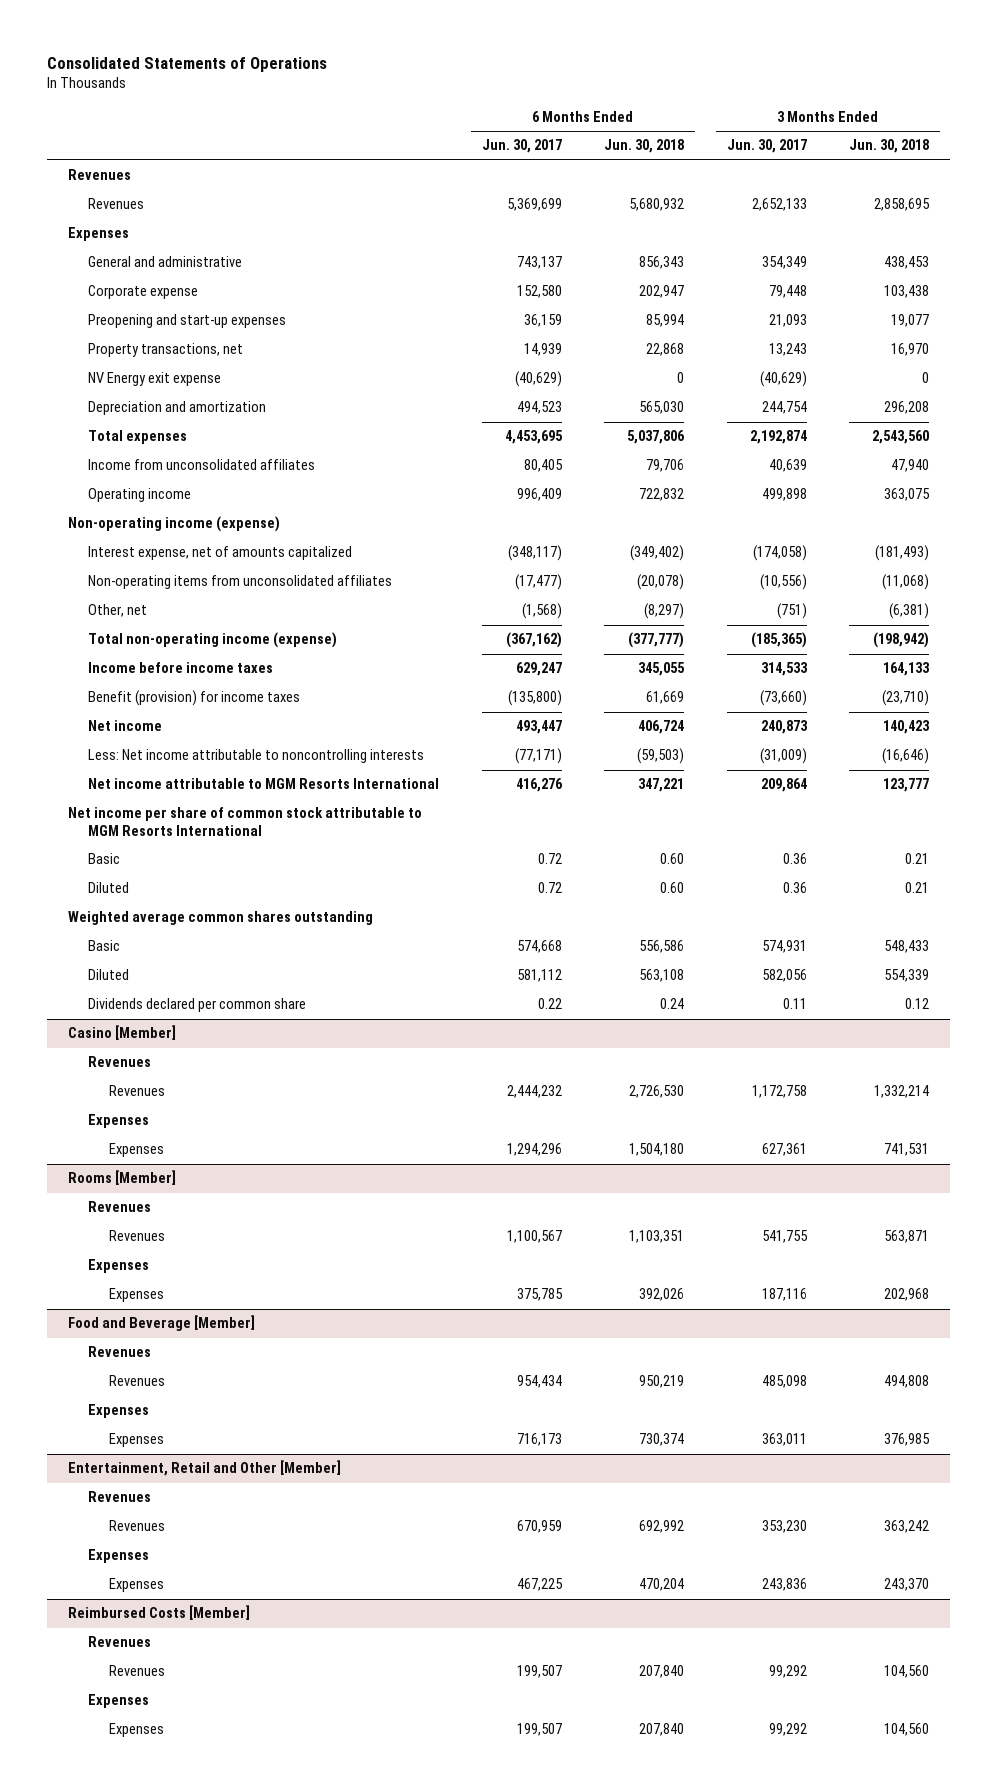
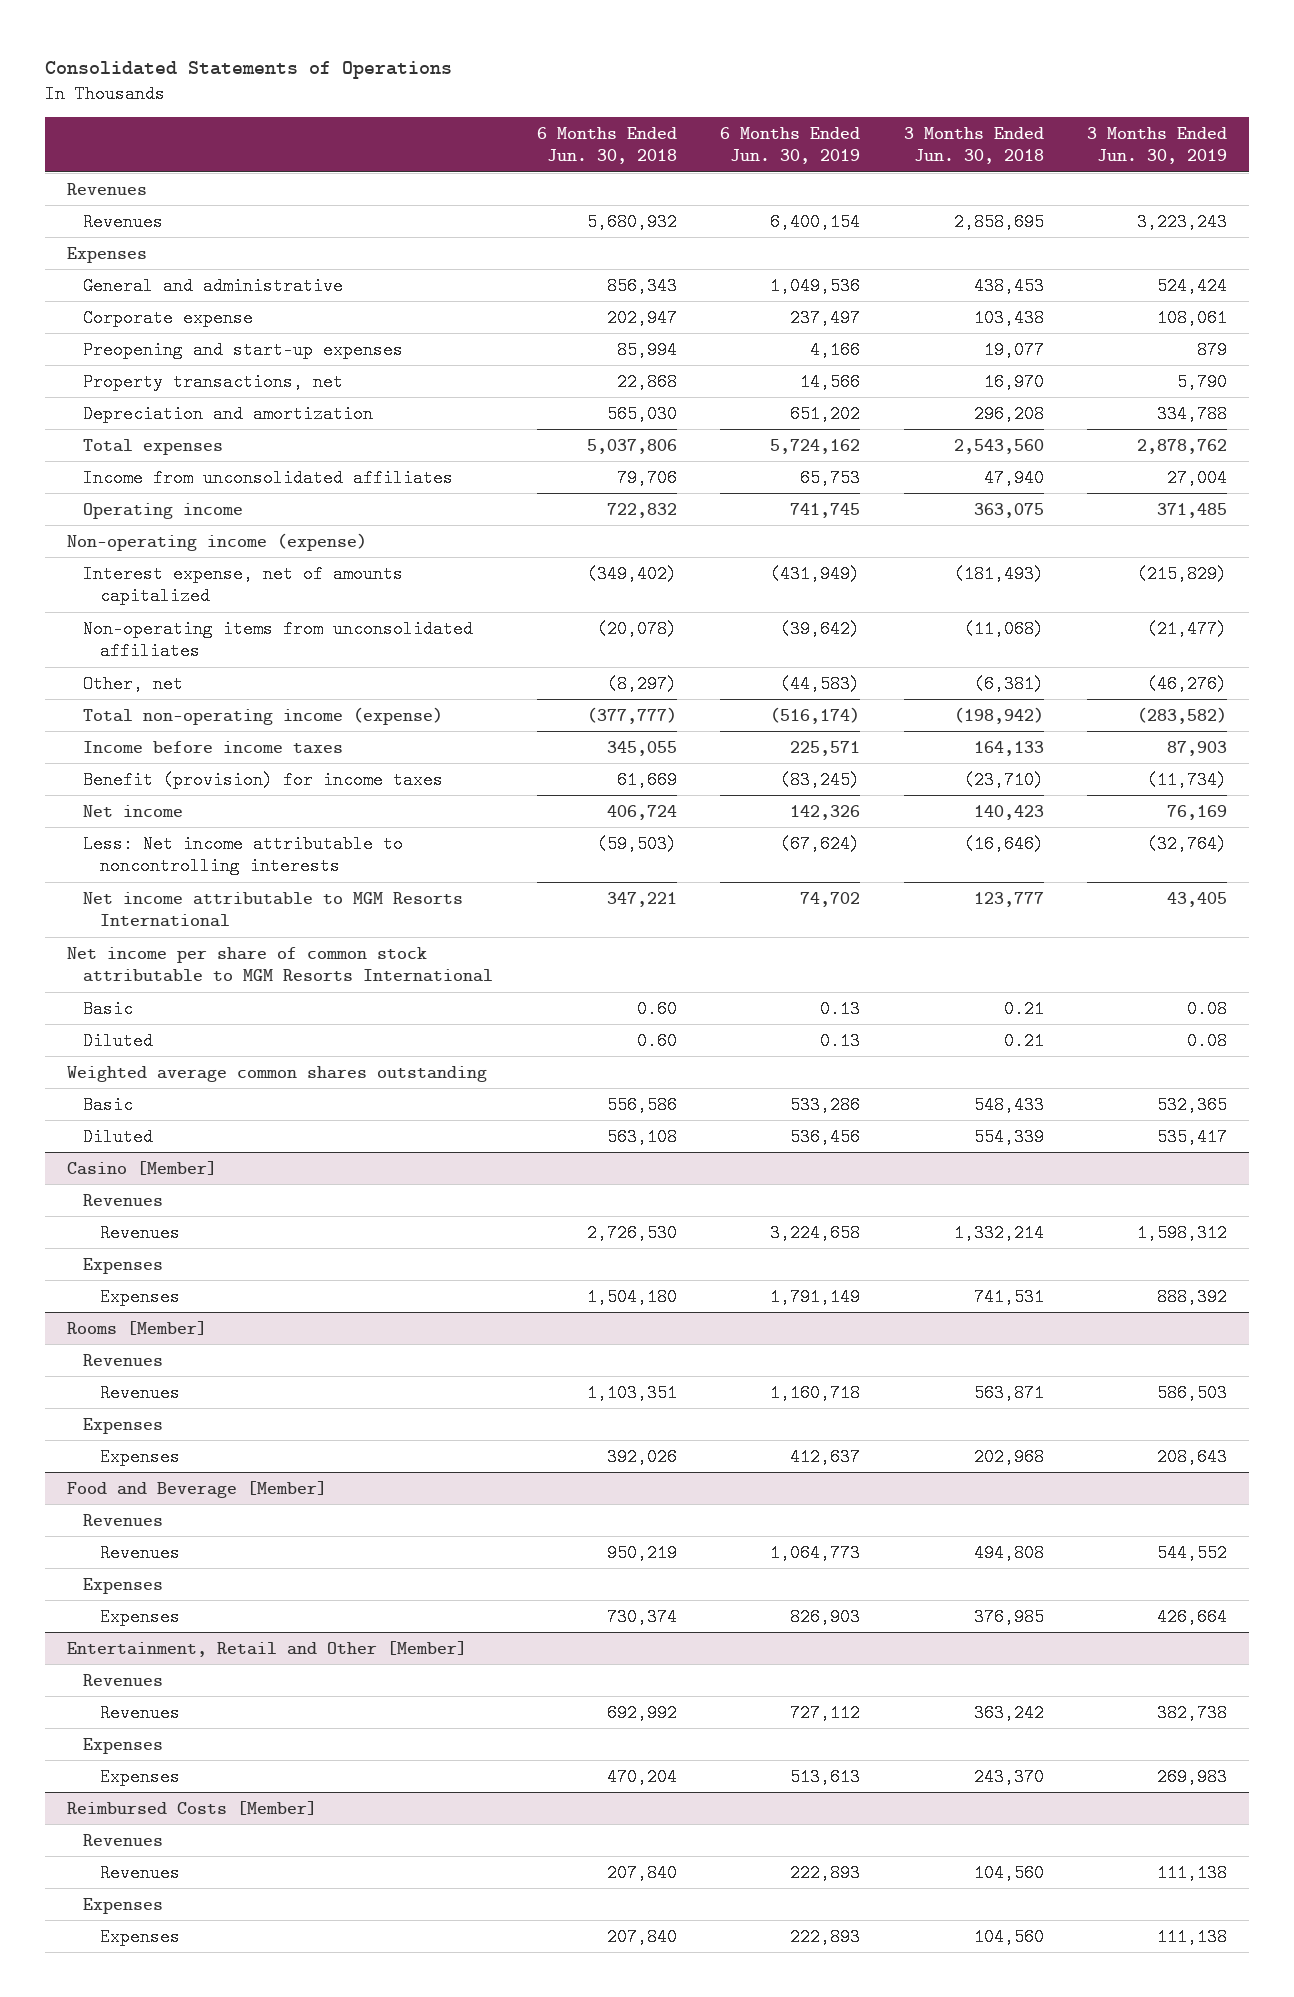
[481,139,562,154] Jun. 30, 2017 -> none
[726,139,807,154] Jun. 30, 2017 -> none
none -> [720,126,861,165] 6 Months Ended Jun. 30, 2019
none -> [1087,126,1228,165] 3 Months Ended Jun. 30, 2019
[88,372,222,387] NV Energy exit expense -> none
[88,998,307,1013] Dividends declared per common share -> none

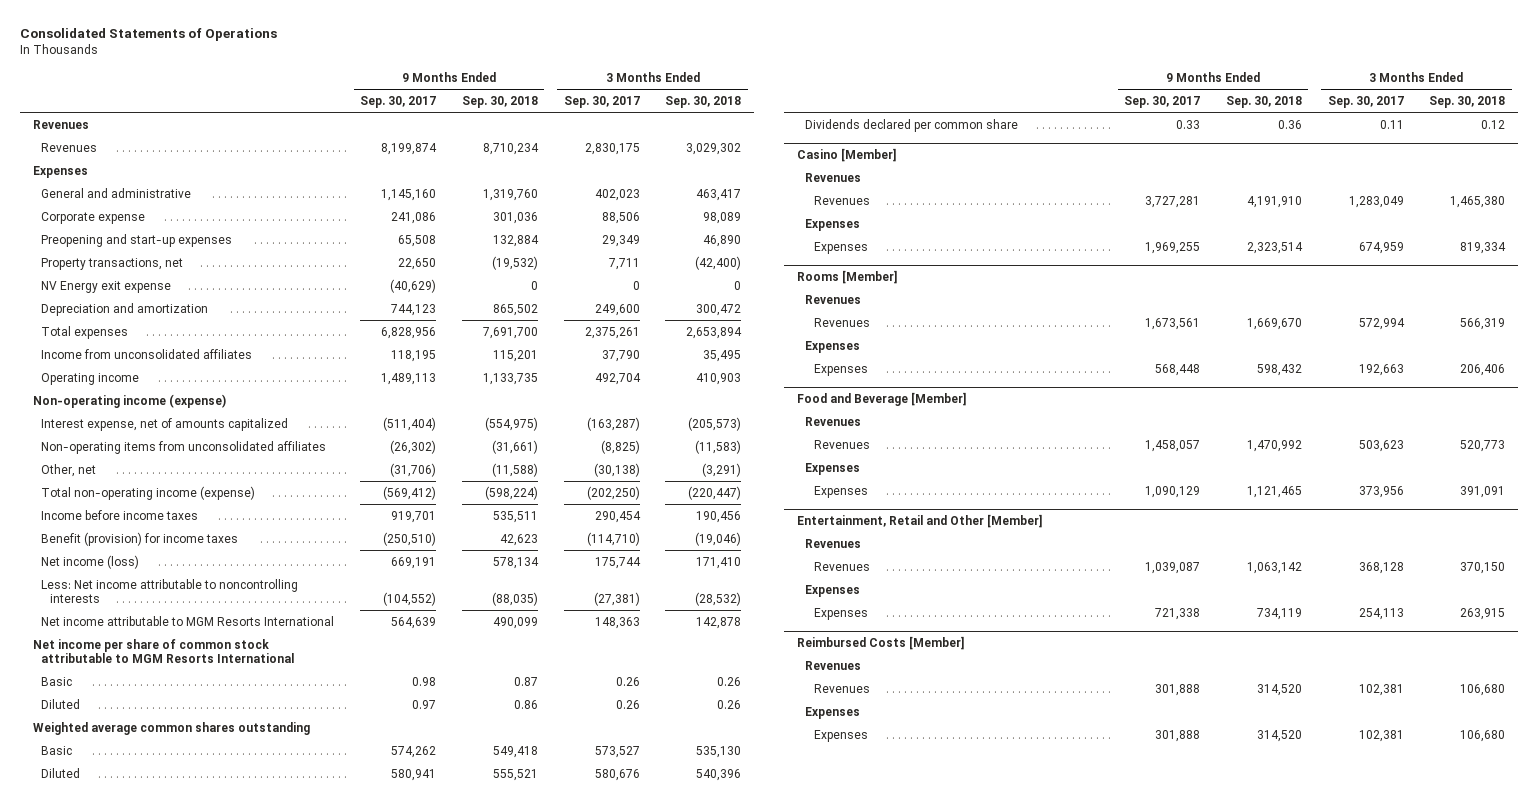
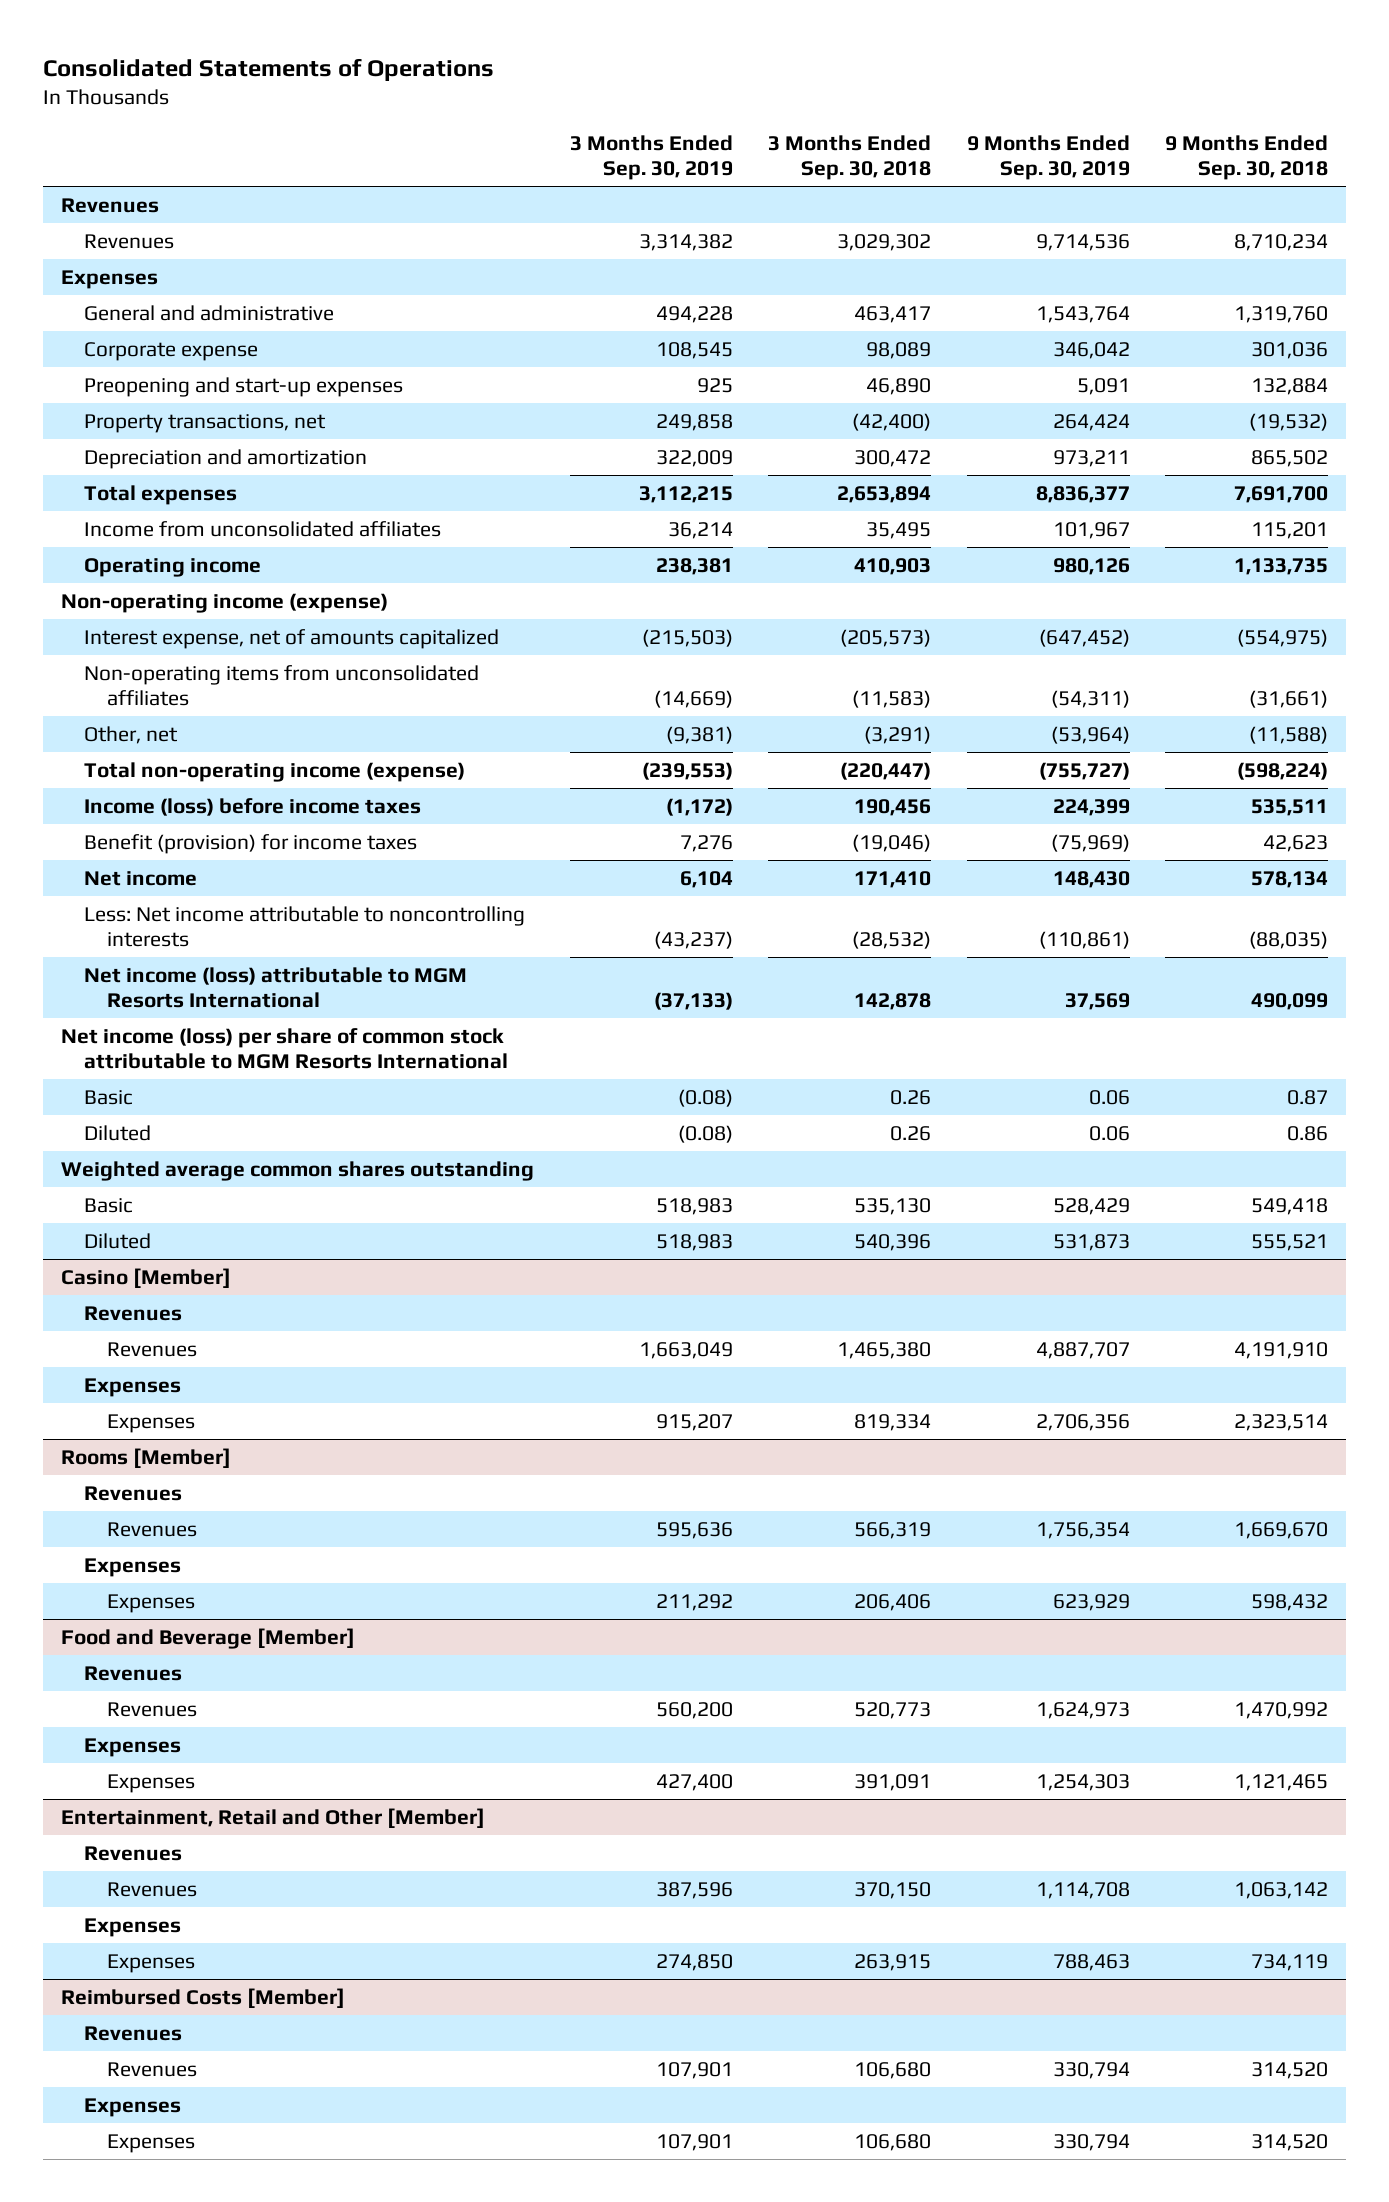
[360,95,437,108] Sep. 30, 2017 -> none
[563,95,640,108] Sep. 30, 2017 -> none
none -> [569,135,733,180] 3 Months Ended Sep. 30, 2019
none -> [966,135,1130,180] 9 Months Ended Sep. 30, 2019
[41,280,172,293] NV Energy exit expense -> none
[41,509,199,520] Income before income taxes -> [84,797,422,816] Income (loss) before income taxes
[41,554,140,569] Net income (loss) -> [84,870,198,886] Net income
[41,615,335,626] Net income attributable to MGM Resorts International -> [84,966,468,1008] Net income (loss) attributable to MGM Resorts International
[32,638,295,664] Net income per share of common stock attributable to MGM Resorts International -> [60,1027,509,1069] Net income (loss) per share of common stock attributable to MGM Resorts International
[805,118,1019,132] Dividends declared per common share -> none

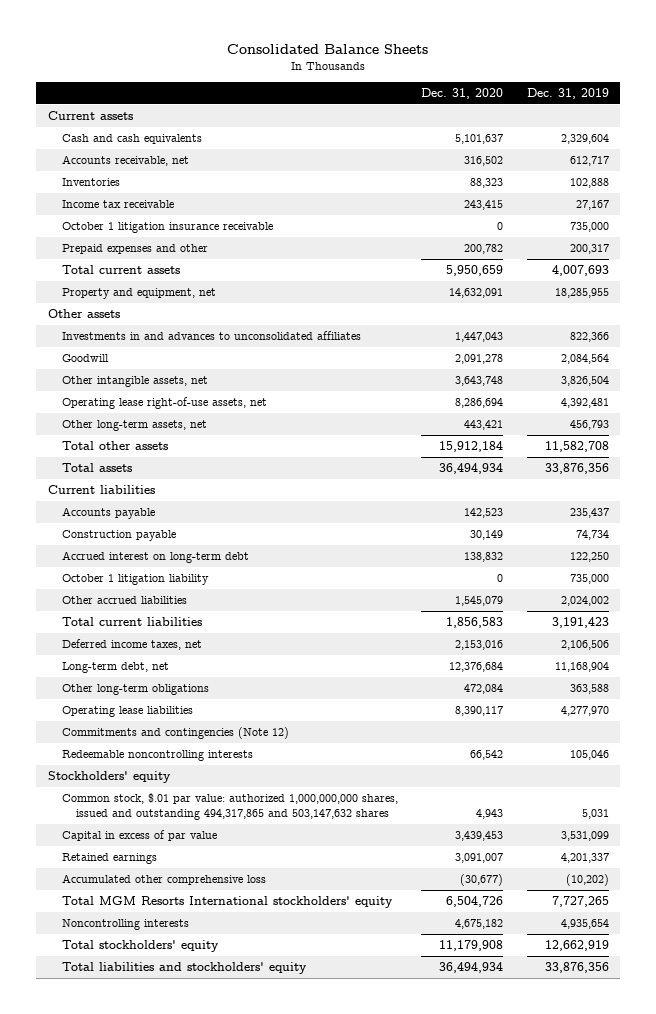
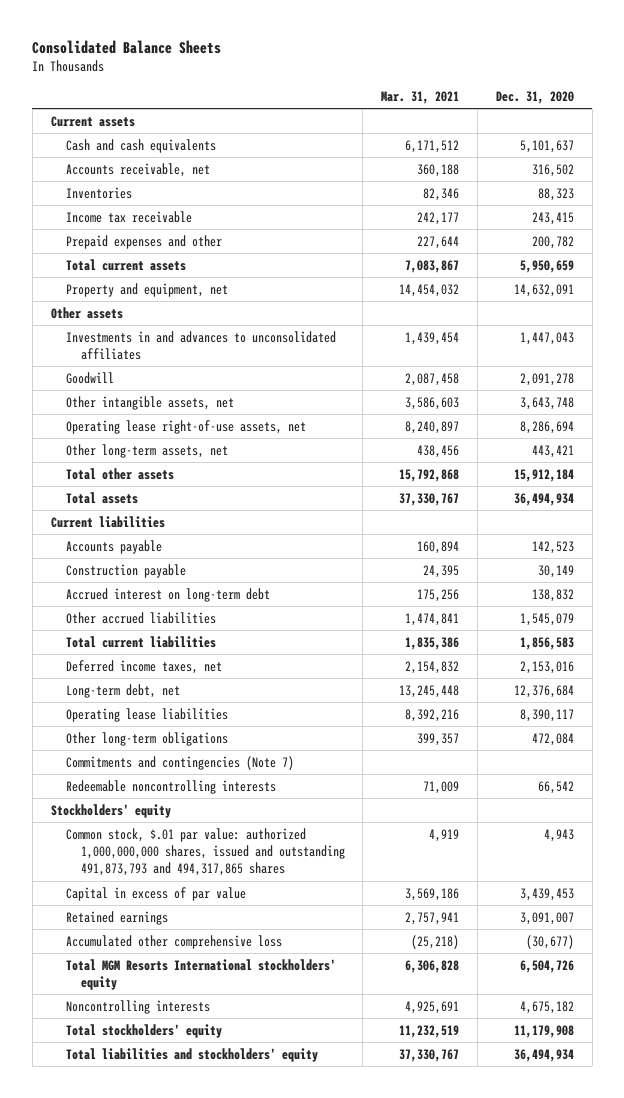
[526,87,609,99] Dec. 31, 2019 -> none
none -> [381,91,460,105] Mar. 31, 2021
[62,222,274,234] October 1 litigation insurance receivable -> none
[62,574,210,586] October 1 litigation liability -> none
[62,684,210,696] Other long-term obligations -> [65,731,228,746] Other long-term obligations
[62,727,290,740] Commitments and contingencies (Note 12) -> [65,755,294,770] Commitments and contingencies (Note 7)
[62,793,399,821] Common stock, $.01 par value: authorized 1,000,000,000 shares, issued and outstanding 494,317,865 and 503,147,632 shares -> [65,827,345,877] Common stock, $.01 par value: authorized 1,000,000,000 shares, issued and outstanding 491,873,793 and 494,317,865 shares

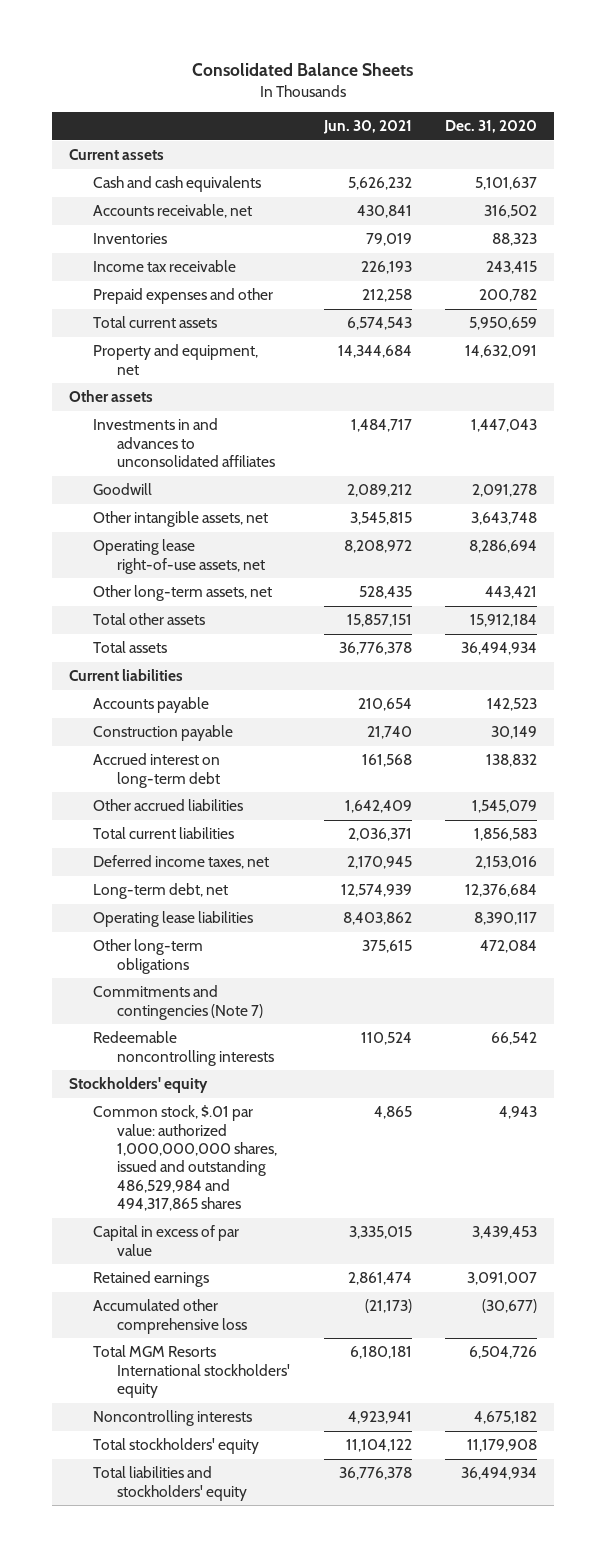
[381,91,460,105] Mar. 31, 2021 -> none
none -> [322,120,412,135] Jun. 30, 2021
[65,827,345,877] Common stock, $.01 par value: authorized 1,000,000,000 shares, issued and outstanding 491,873,793 and 494,317,865 shares -> [92,1105,277,1212] Common stock, $.01 par value: authorized 1,000,000,000 shares, issued and outstanding 486,529,984 and 494,317,865 shares

